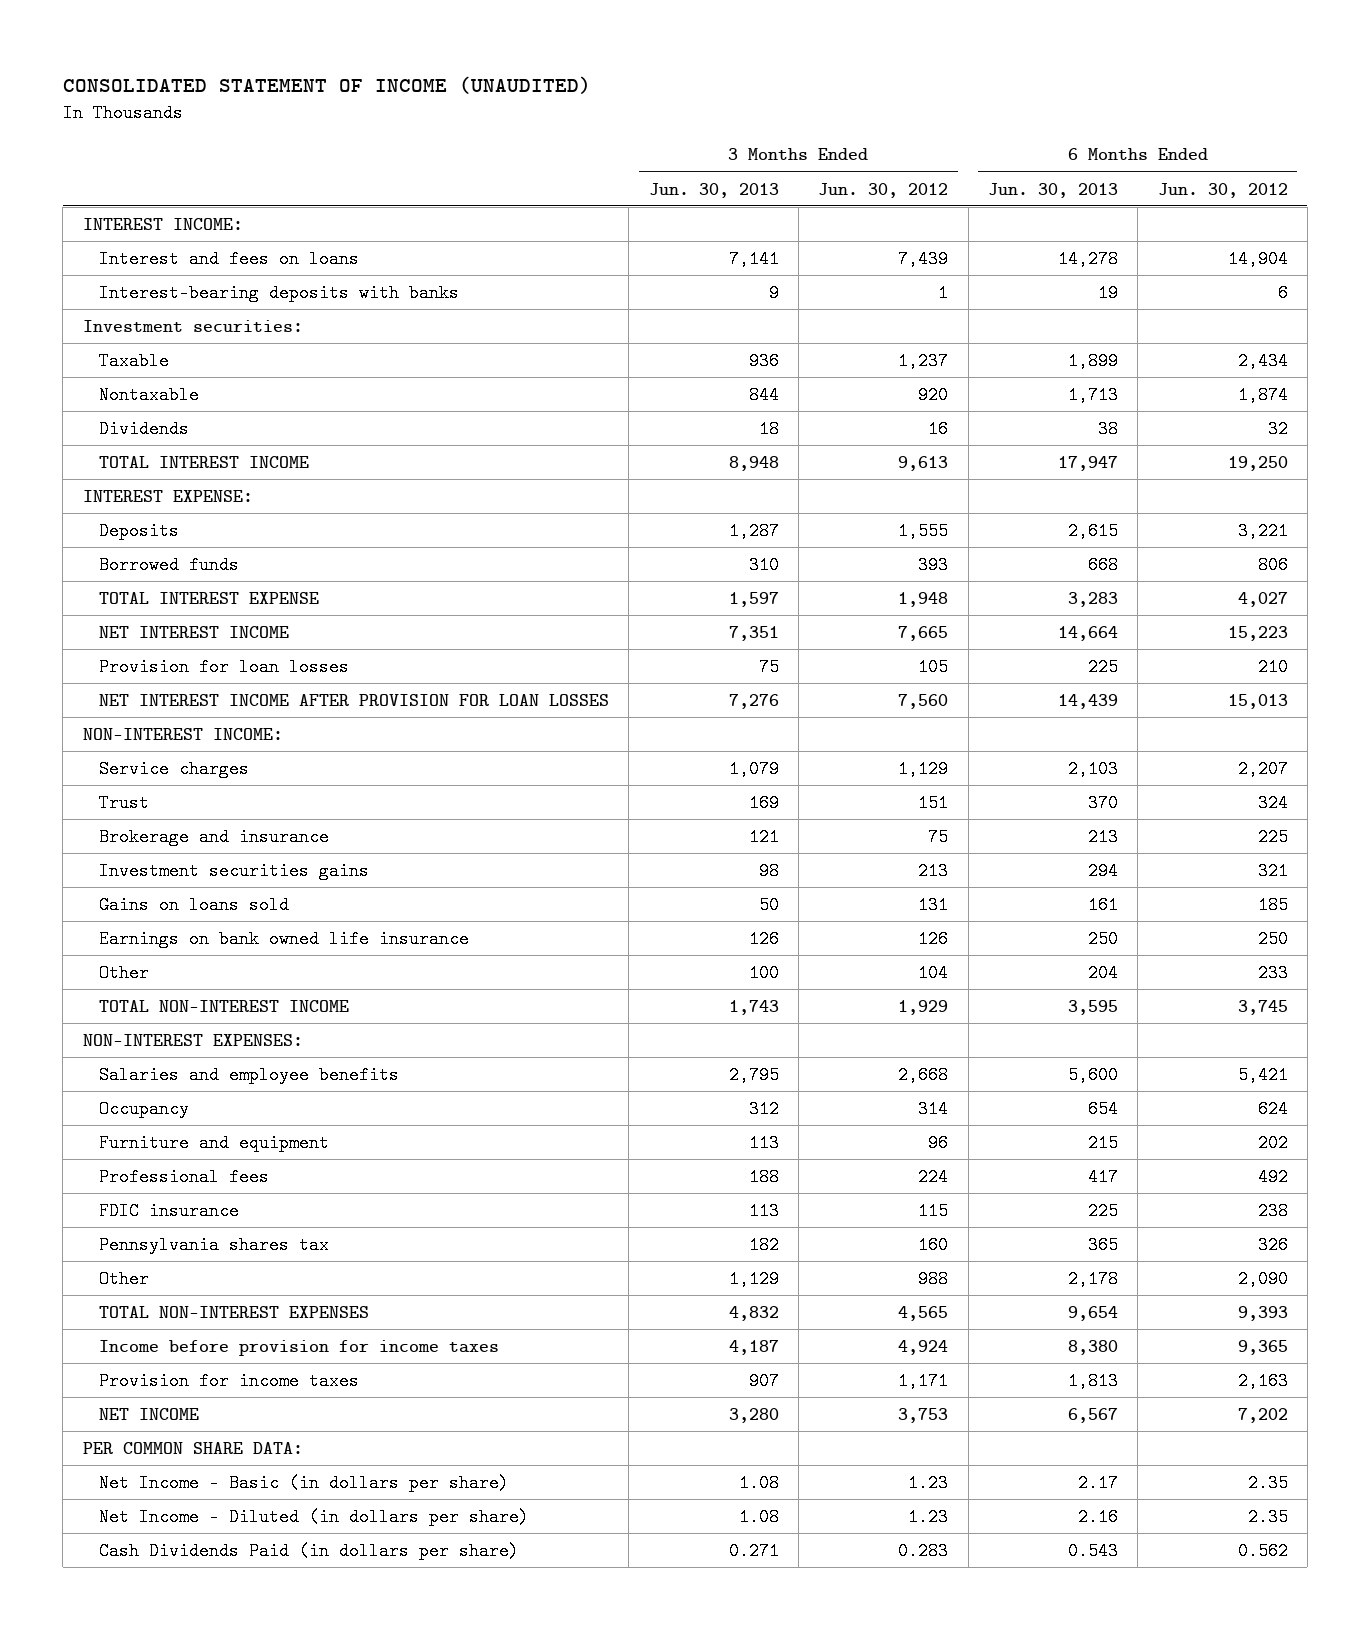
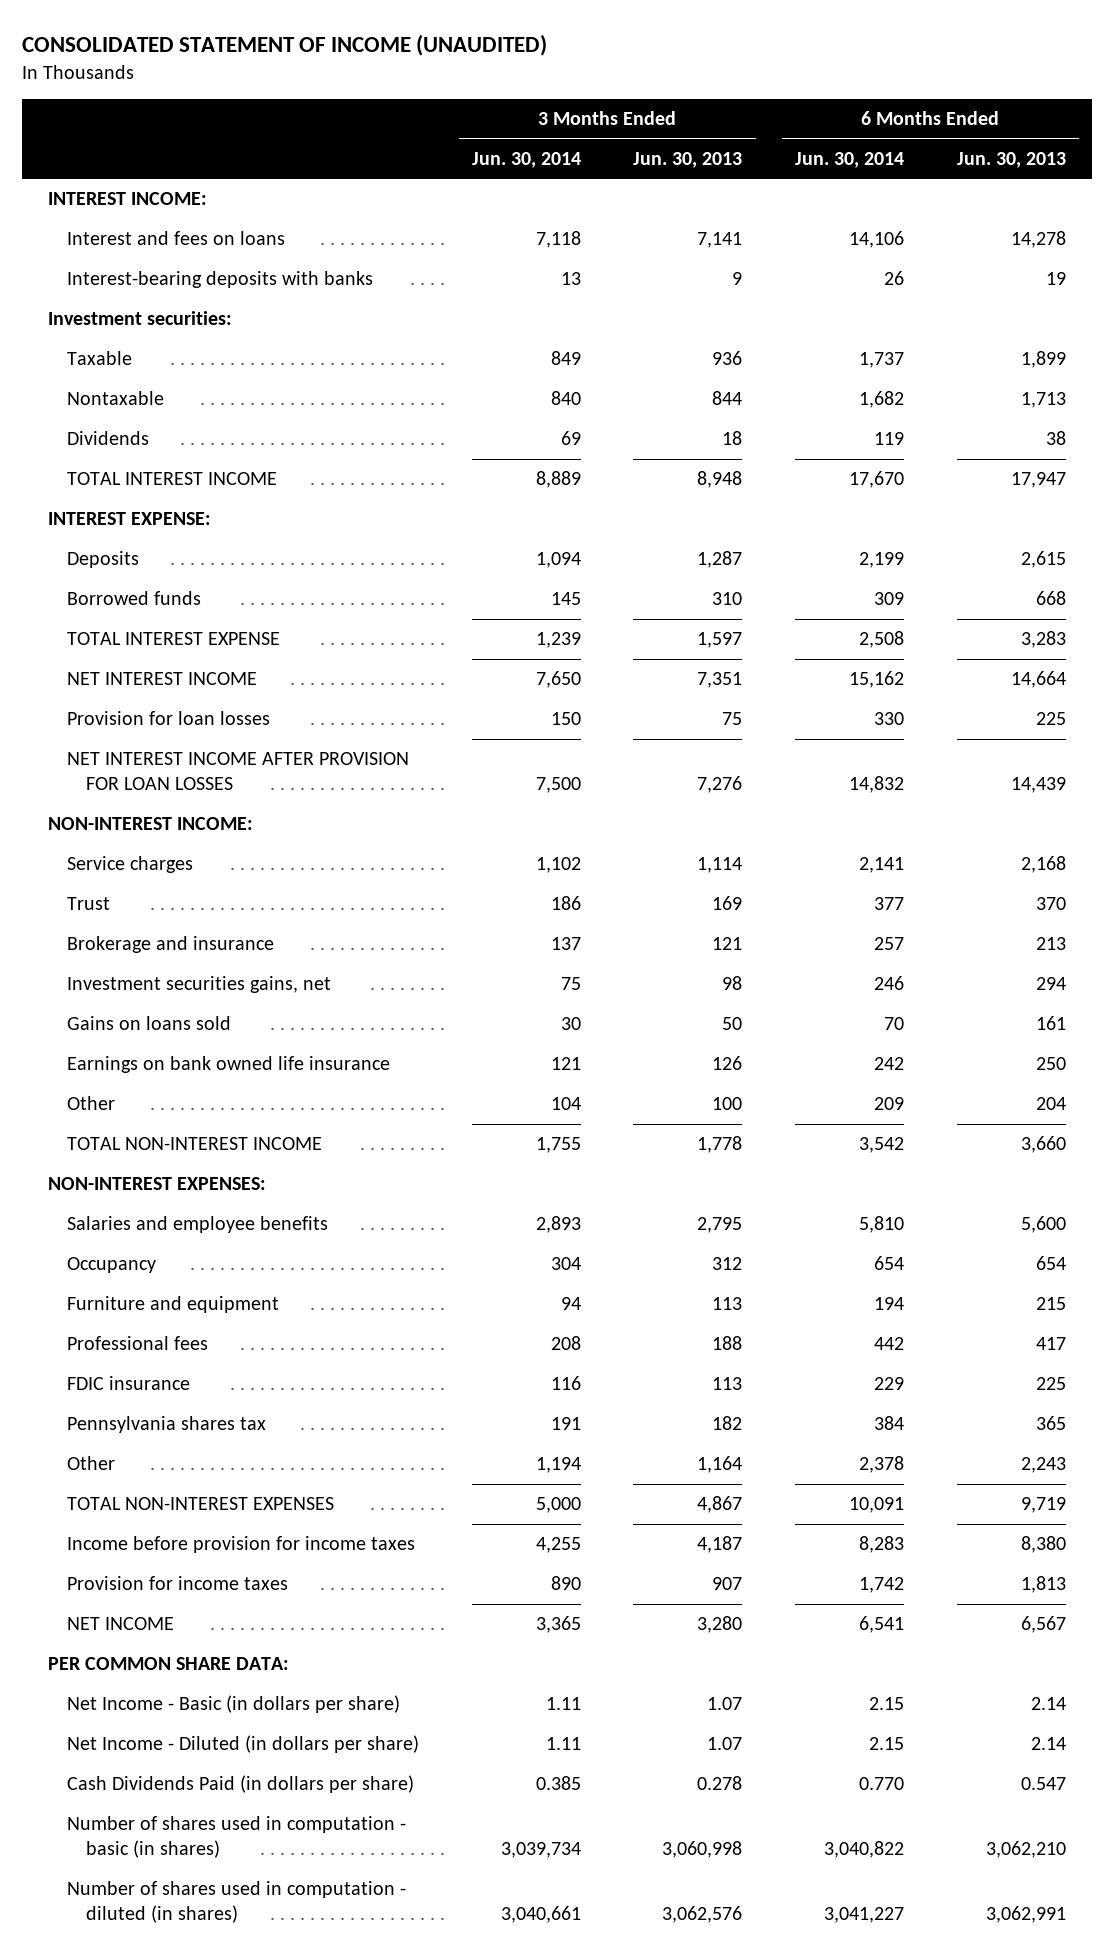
[818,182,949,198] Jun. 30, 2012 -> none
[1157,182,1288,198] Jun. 30, 2012 -> none
none -> [471,151,581,168] Jun. 30, 2014
none -> [795,151,905,168] Jun. 30, 2014
[728,759,779,778] 1,079 -> [697,857,743,874] 1,114
[1067,759,1118,778] 2,103 -> [1020,856,1066,874] 2,168
[98,861,369,880] Investment securities gains -> [67,976,332,994] Investment securities gains, net
[728,999,779,1015] 1,743 -> [697,1136,743,1154] 1,778
[1067,999,1118,1015] 3,595 -> [1020,1136,1066,1154] 3,660
[728,1269,779,1288] 1,129 -> [697,1456,743,1474] 1,164
[1067,1269,1118,1288] 2,178 -> [1020,1457,1066,1474] 2,243
[728,1305,779,1321] 4,832 -> [697,1496,743,1514] 4,867
[1067,1305,1118,1321] 9,654 -> [1020,1497,1066,1514] 9,719
[738,1473,779,1492] 1.08 -> [707,1697,743,1711] 1.07
[1077,1473,1118,1492] 2.17 -> [1030,1697,1066,1711] 2.14
[738,1507,779,1526] 1.08 -> [707,1737,743,1751] 1.07
[1077,1507,1118,1526] 2.16 -> [1030,1737,1066,1751] 2.14
[728,1541,779,1560] 0.271 -> [697,1776,743,1791] 0.278
[1067,1541,1118,1560] 0.543 -> [1020,1777,1066,1791] 0.547
none -> [67,1816,407,1859] Number of shares used in computation - basic (in shares)
none -> [67,1881,407,1924] Number of shares used in computation - diluted (in shares)

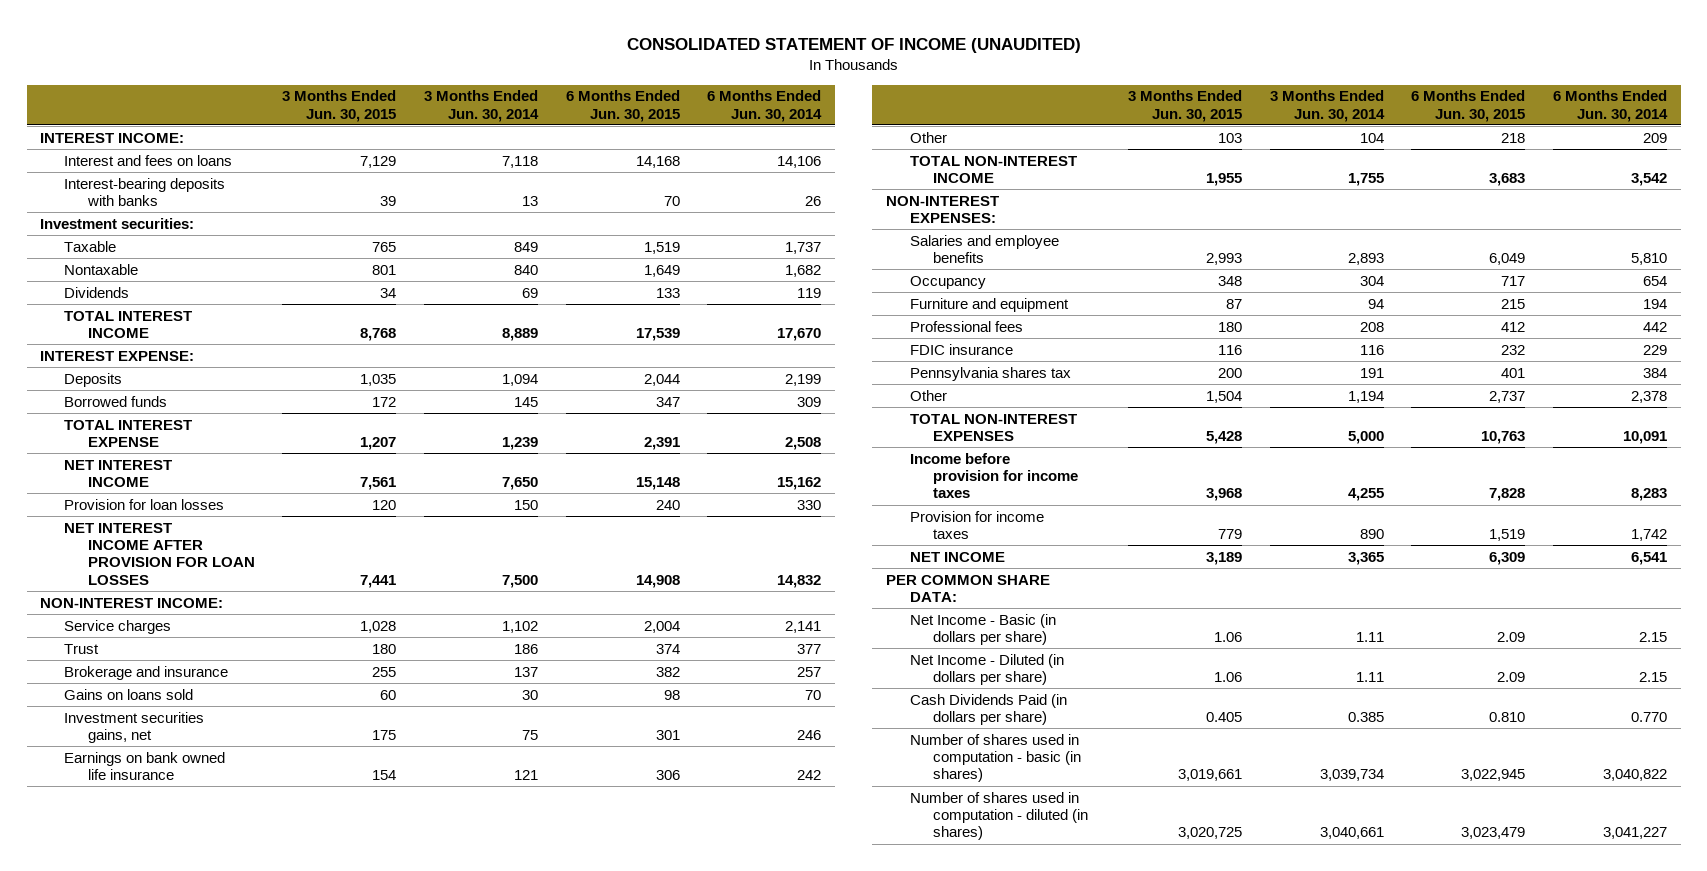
[633,151,743,168] Jun. 30, 2013 -> none
[956,151,1066,168] Jun. 30, 2013 -> none
none -> [282,90,397,122] 3 Months Ended Jun. 30, 2015
none -> [565,90,680,122] 6 Months Ended Jun. 30, 2015
[67,976,332,994] Investment securities gains, net -> [64,711,205,743] Investment securities gains, net

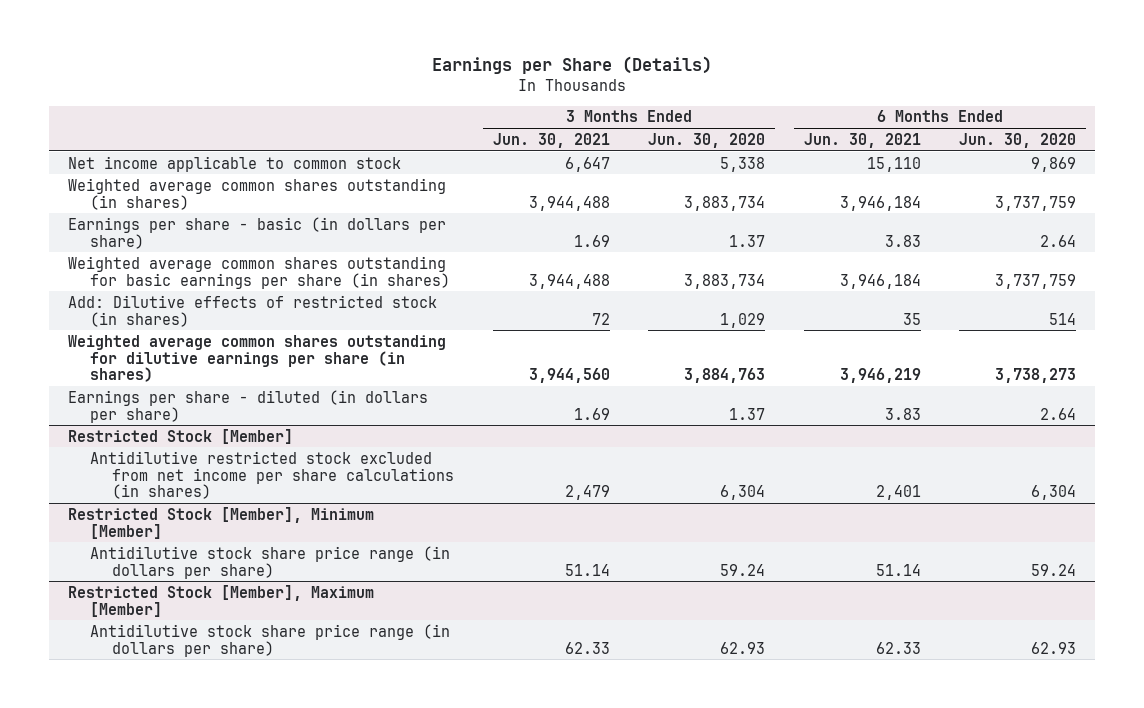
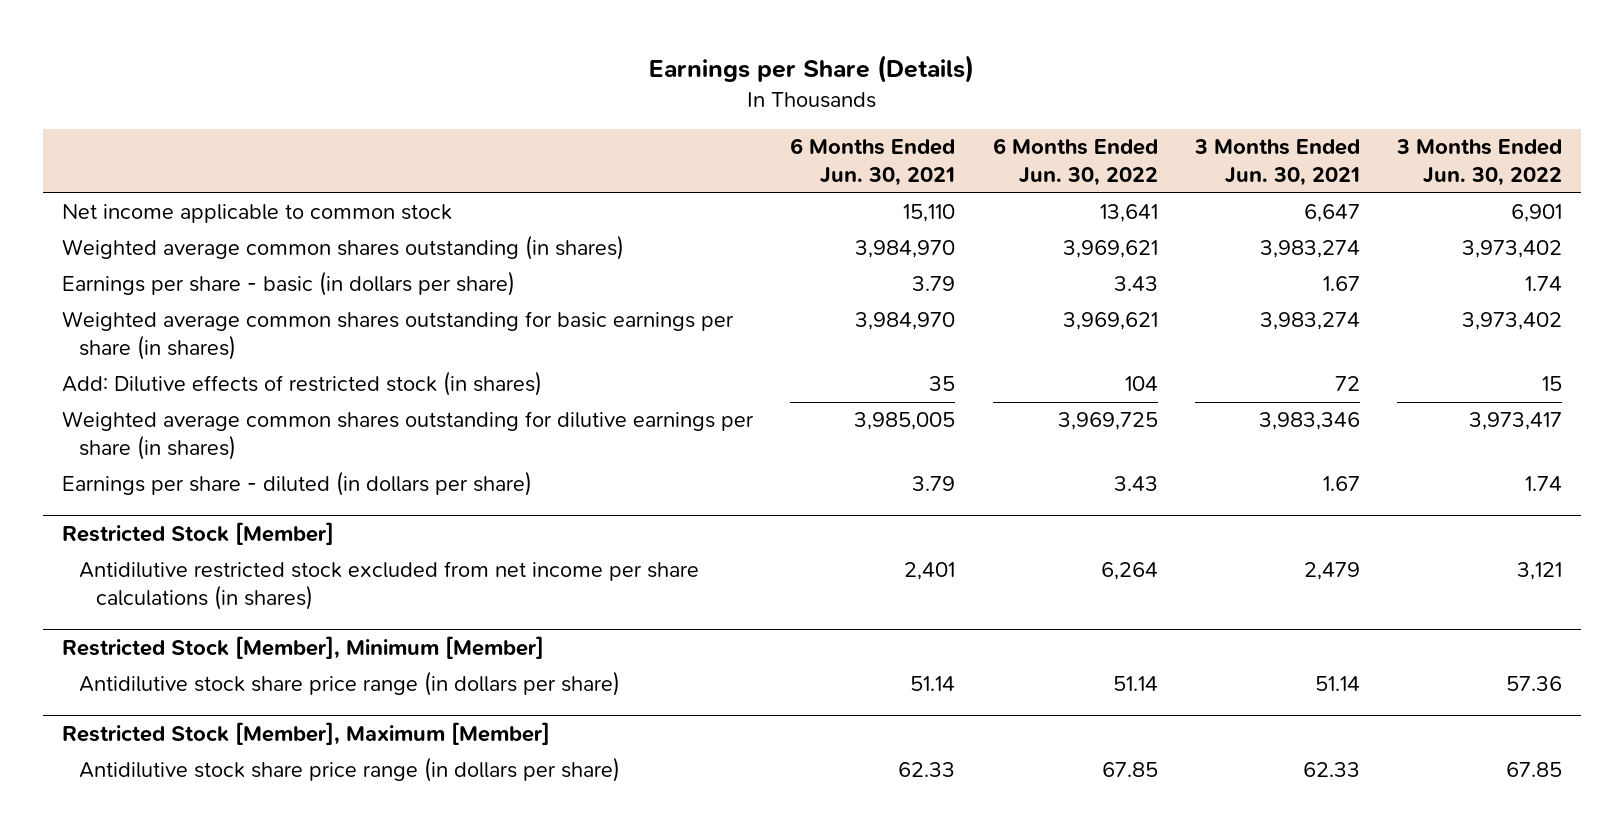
[648,132,766,148] Jun. 30, 2020 -> none
[959,132,1077,148] Jun. 30, 2020 -> none
none -> [992,138,1158,187] 6 Months Ended Jun. 30, 2022
none -> [1396,139,1563,187] 3 Months Ended Jun. 30, 2022
[528,195,610,211] 3,944,488 -> [1260,240,1361,259] 3,983,274
[839,195,921,211] 3,946,184 -> [855,240,956,259] 3,984,970
[573,234,610,247] 1.69 -> [1323,276,1361,292] 1.67
[884,234,921,247] 3.83 -> [912,276,956,292] 3.79
[528,273,610,289] 3,944,488 -> [1260,312,1361,331] 3,983,274
[839,273,921,289] 3,946,184 -> [855,312,956,331] 3,984,970
[528,368,610,384] 3,944,560 -> [1259,412,1361,431] 3,983,346
[839,368,921,384] 3,946,219 -> [854,412,956,431] 3,985,005
[573,407,610,420] 1.69 -> [1323,476,1361,492] 1.67
[884,407,921,420] 3.83 -> [912,476,956,492] 3.79

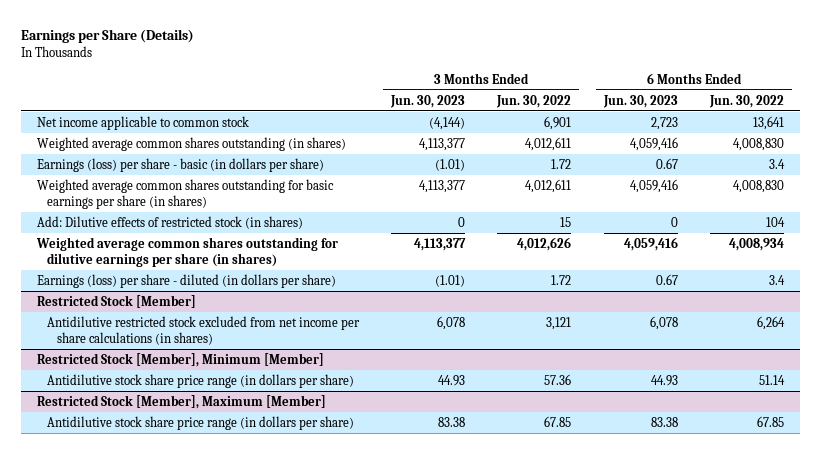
[790,138,956,187] 6 Months Ended Jun. 30, 2021 -> none
[1194,139,1361,187] 3 Months Ended Jun. 30, 2021 -> none
none -> [390,94,466,108] Jun. 30, 2023
none -> [602,94,678,108] Jun. 30, 2023
[1062,240,1158,259] 3,969,621 -> [732,137,784,151] 4,008,830
[1462,240,1563,259] 3,973,402 -> [525,136,572,151] 4,012,611
[61,271,515,297] Earnings per share - basic (in dollars per share) -> [36,157,324,172] Earnings (loss) per share - basic (in dollars per share)
[1113,276,1158,292] 3.43 -> [768,158,785,169] 3.4
[1525,276,1563,292] 1.74 -> [551,158,572,169] 1.72
[1062,312,1158,331] 3,969,621 -> [732,179,784,193] 4,008,830
[1462,312,1563,331] 3,973,402 -> [525,178,572,193] 4,012,611
[1057,412,1158,431] 3,969,725 -> [728,237,784,251] 4,008,934
[1469,412,1563,431] 3,973,417 -> [517,236,572,251] 4,012,626
[61,471,532,497] Earnings per share - diluted (in dollars per share) -> [36,273,336,288] Earnings (loss) per share - diluted (in dollars per share)
[1113,476,1158,492] 3.43 -> [768,274,785,285] 3.4
[1525,476,1563,492] 1.74 -> [551,274,572,285] 1.72

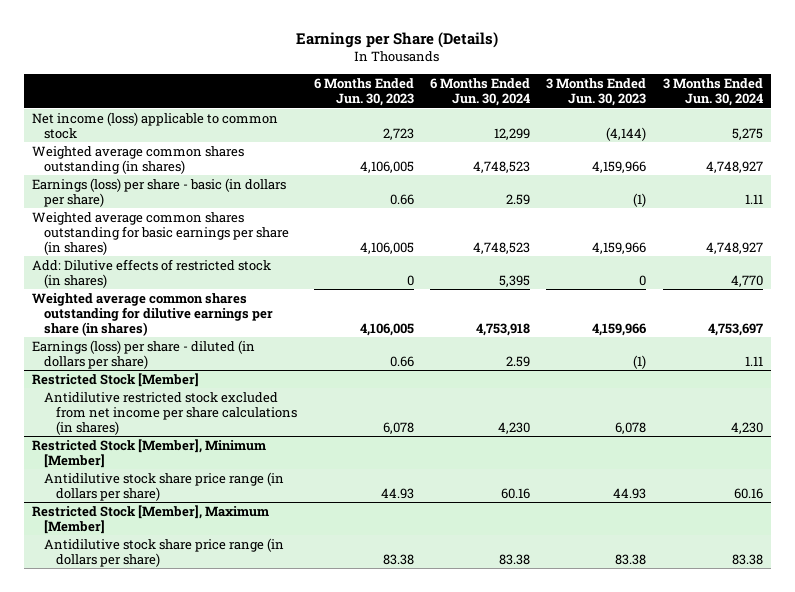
[496,94,572,108] Jun. 30, 2022 -> none
[708,94,784,108] Jun. 30, 2022 -> none
none -> [429,78,530,107] 6 Months Ended Jun. 30, 2024
none -> [662,78,763,107] 3 Months Ended Jun. 30, 2024
[36,115,249,130] Net income applicable to common stock -> [32,111,279,139] Net income (loss) applicable to common stock
[419,137,466,151] 4,113,377 -> [592,160,647,173] 4,159,966
[629,136,678,151] 4,059,416 -> [359,160,414,173] 4,106,005
[435,158,466,171] (1.01) -> [633,192,647,207] (1)
[655,157,678,169] 0.67 -> [389,193,414,205] 0.66
[419,179,466,193] 4,113,377 -> [592,241,647,254] 4,159,966
[629,178,678,193] 4,059,416 -> [359,241,414,254] 4,106,005
[414,237,467,251] 4,113,377 -> [592,322,647,336] 4,159,966
[623,236,678,251] 4,059,416 -> [359,322,414,336] 4,106,005
[435,274,466,287] (1.01) -> [633,354,647,369] (1)
[655,273,678,285] 0.67 -> [389,355,414,367] 0.66

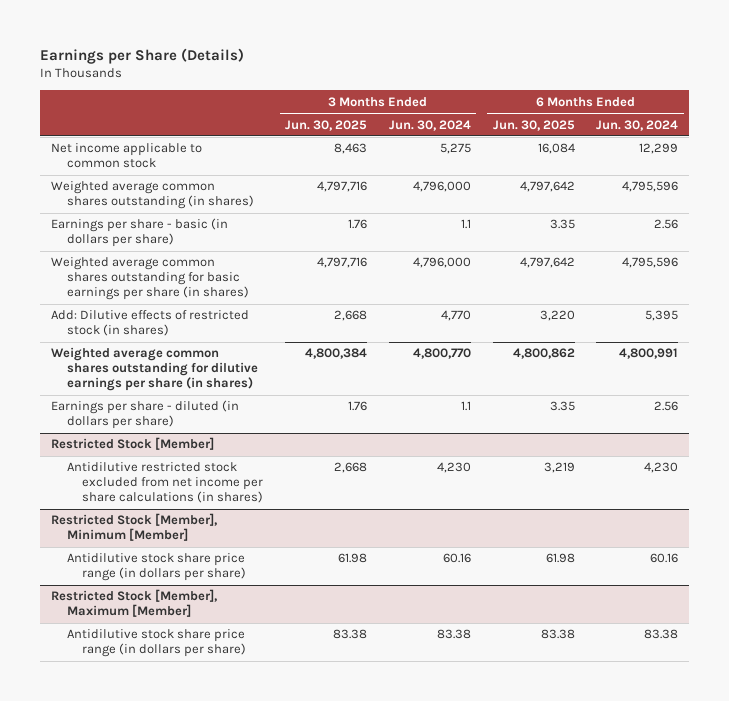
[313,78,414,107] 6 Months Ended Jun. 30, 2023 -> none
[546,78,647,107] 3 Months Ended Jun. 30, 2023 -> none
none -> [285,119,368,131] Jun. 30, 2025
none -> [492,119,575,131] Jun. 30, 2025
[32,111,279,139] Net income (loss) applicable to common stock -> [50,143,202,169] Net income applicable to common stock
[472,160,530,173] 4,748,523 -> [622,181,679,193] 4,795,596
[705,160,763,173] 4,748,927 -> [412,181,471,193] 4,796,000
[32,177,287,207] Earnings (loss) per share - basic (in dollars per share) -> [50,218,228,248] Earnings per share - basic (in dollars per share)
[505,193,530,205] 2.59 -> [654,219,679,230] 2.56
[744,193,763,204] 1.11 -> [460,219,471,230] 1.1
[472,241,530,254] 4,748,523 -> [622,257,679,269] 4,795,596
[705,241,763,254] 4,748,927 -> [412,257,471,269] 4,796,000
[475,322,530,336] 4,753,918 -> [619,348,679,360] 4,800,991
[707,322,763,336] 4,753,697 -> [412,348,471,360] 4,800,770
[32,339,256,369] Earnings (loss) per share - diluted (in dollars per share) -> [50,400,239,430] Earnings per share - diluted (in dollars per share)
[505,355,530,367] 2.59 -> [654,401,679,412] 2.56
[744,355,763,366] 1.11 -> [460,401,471,412] 1.1

